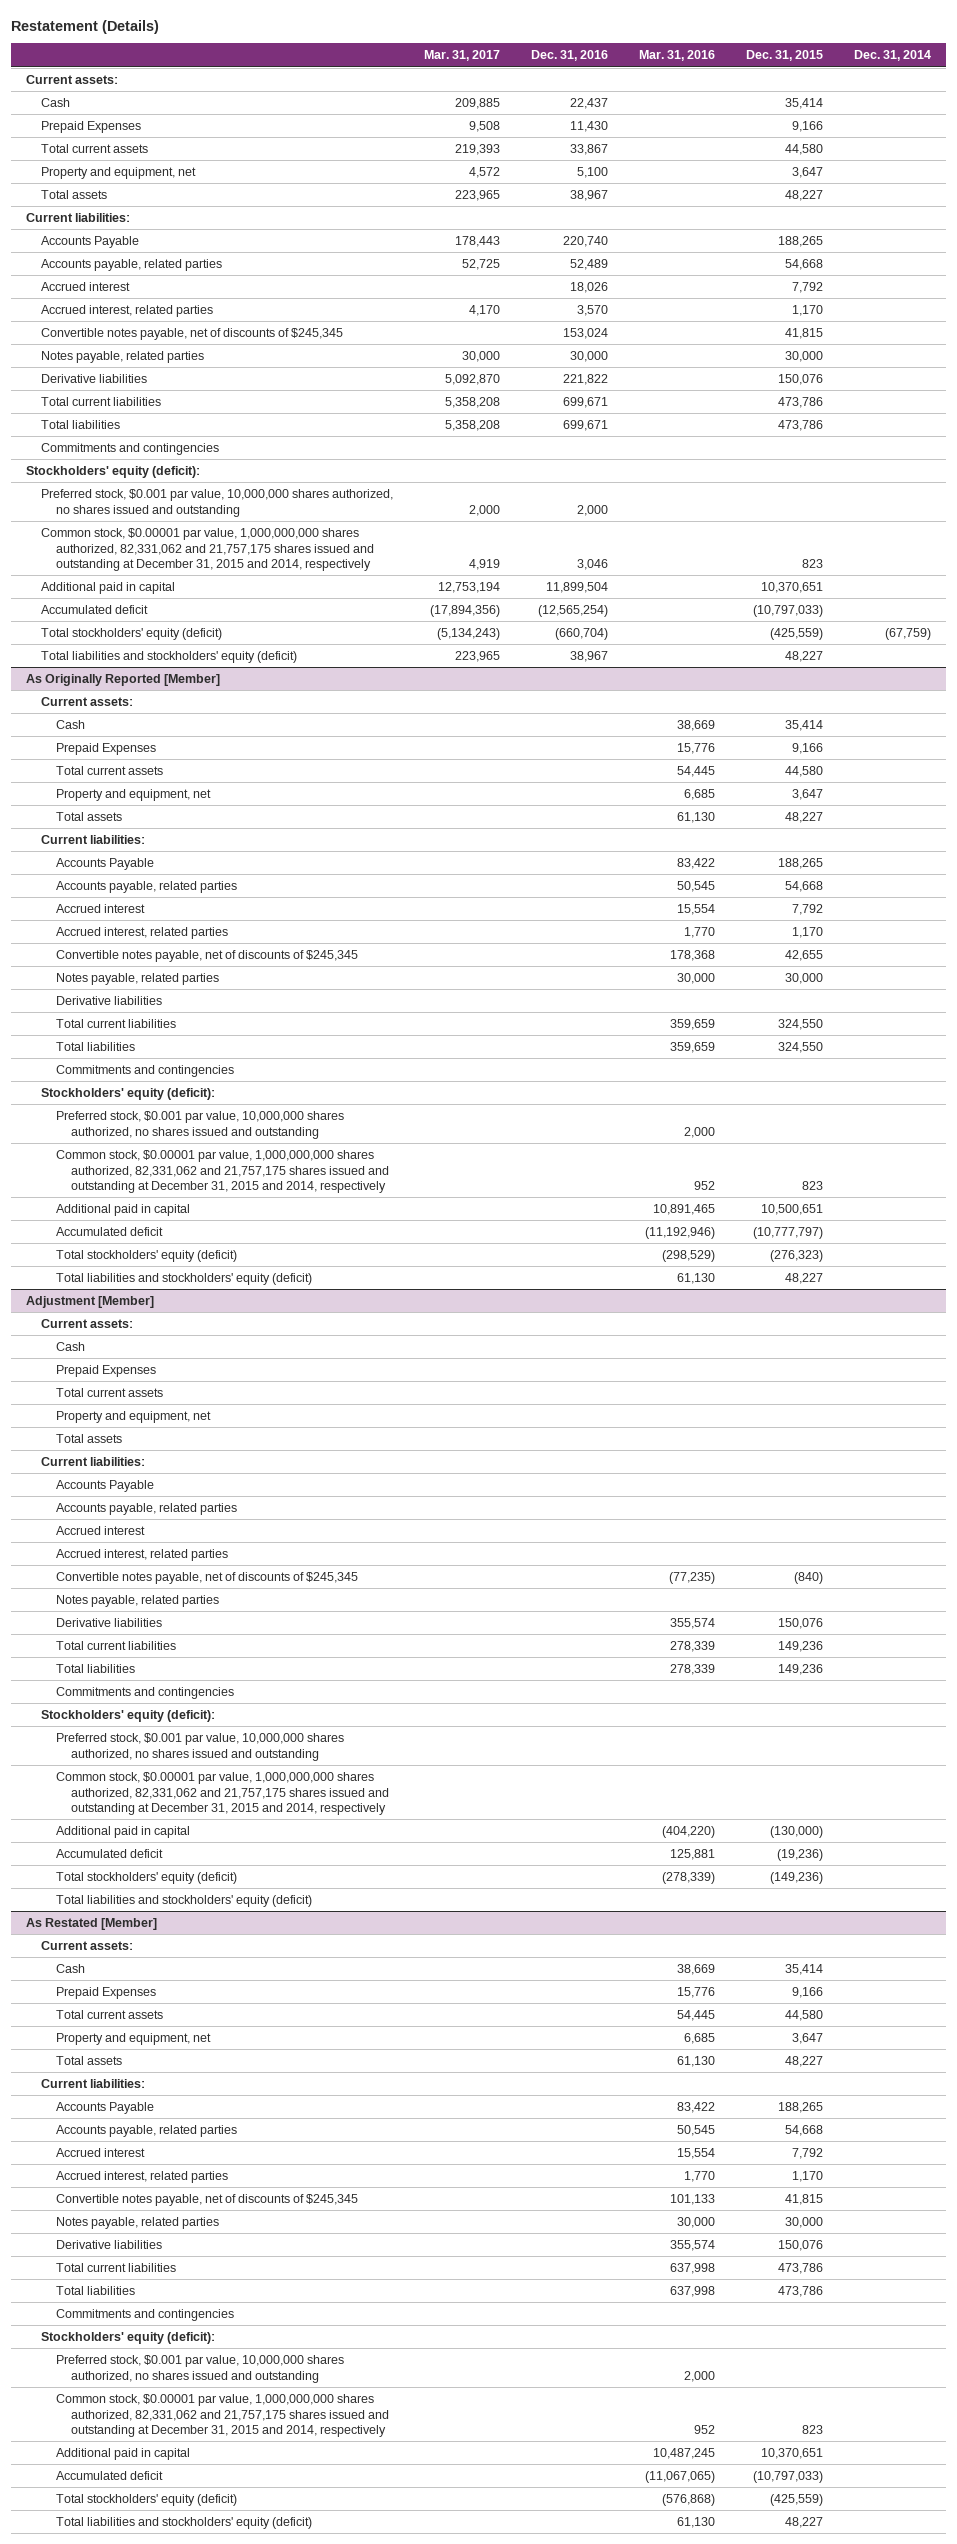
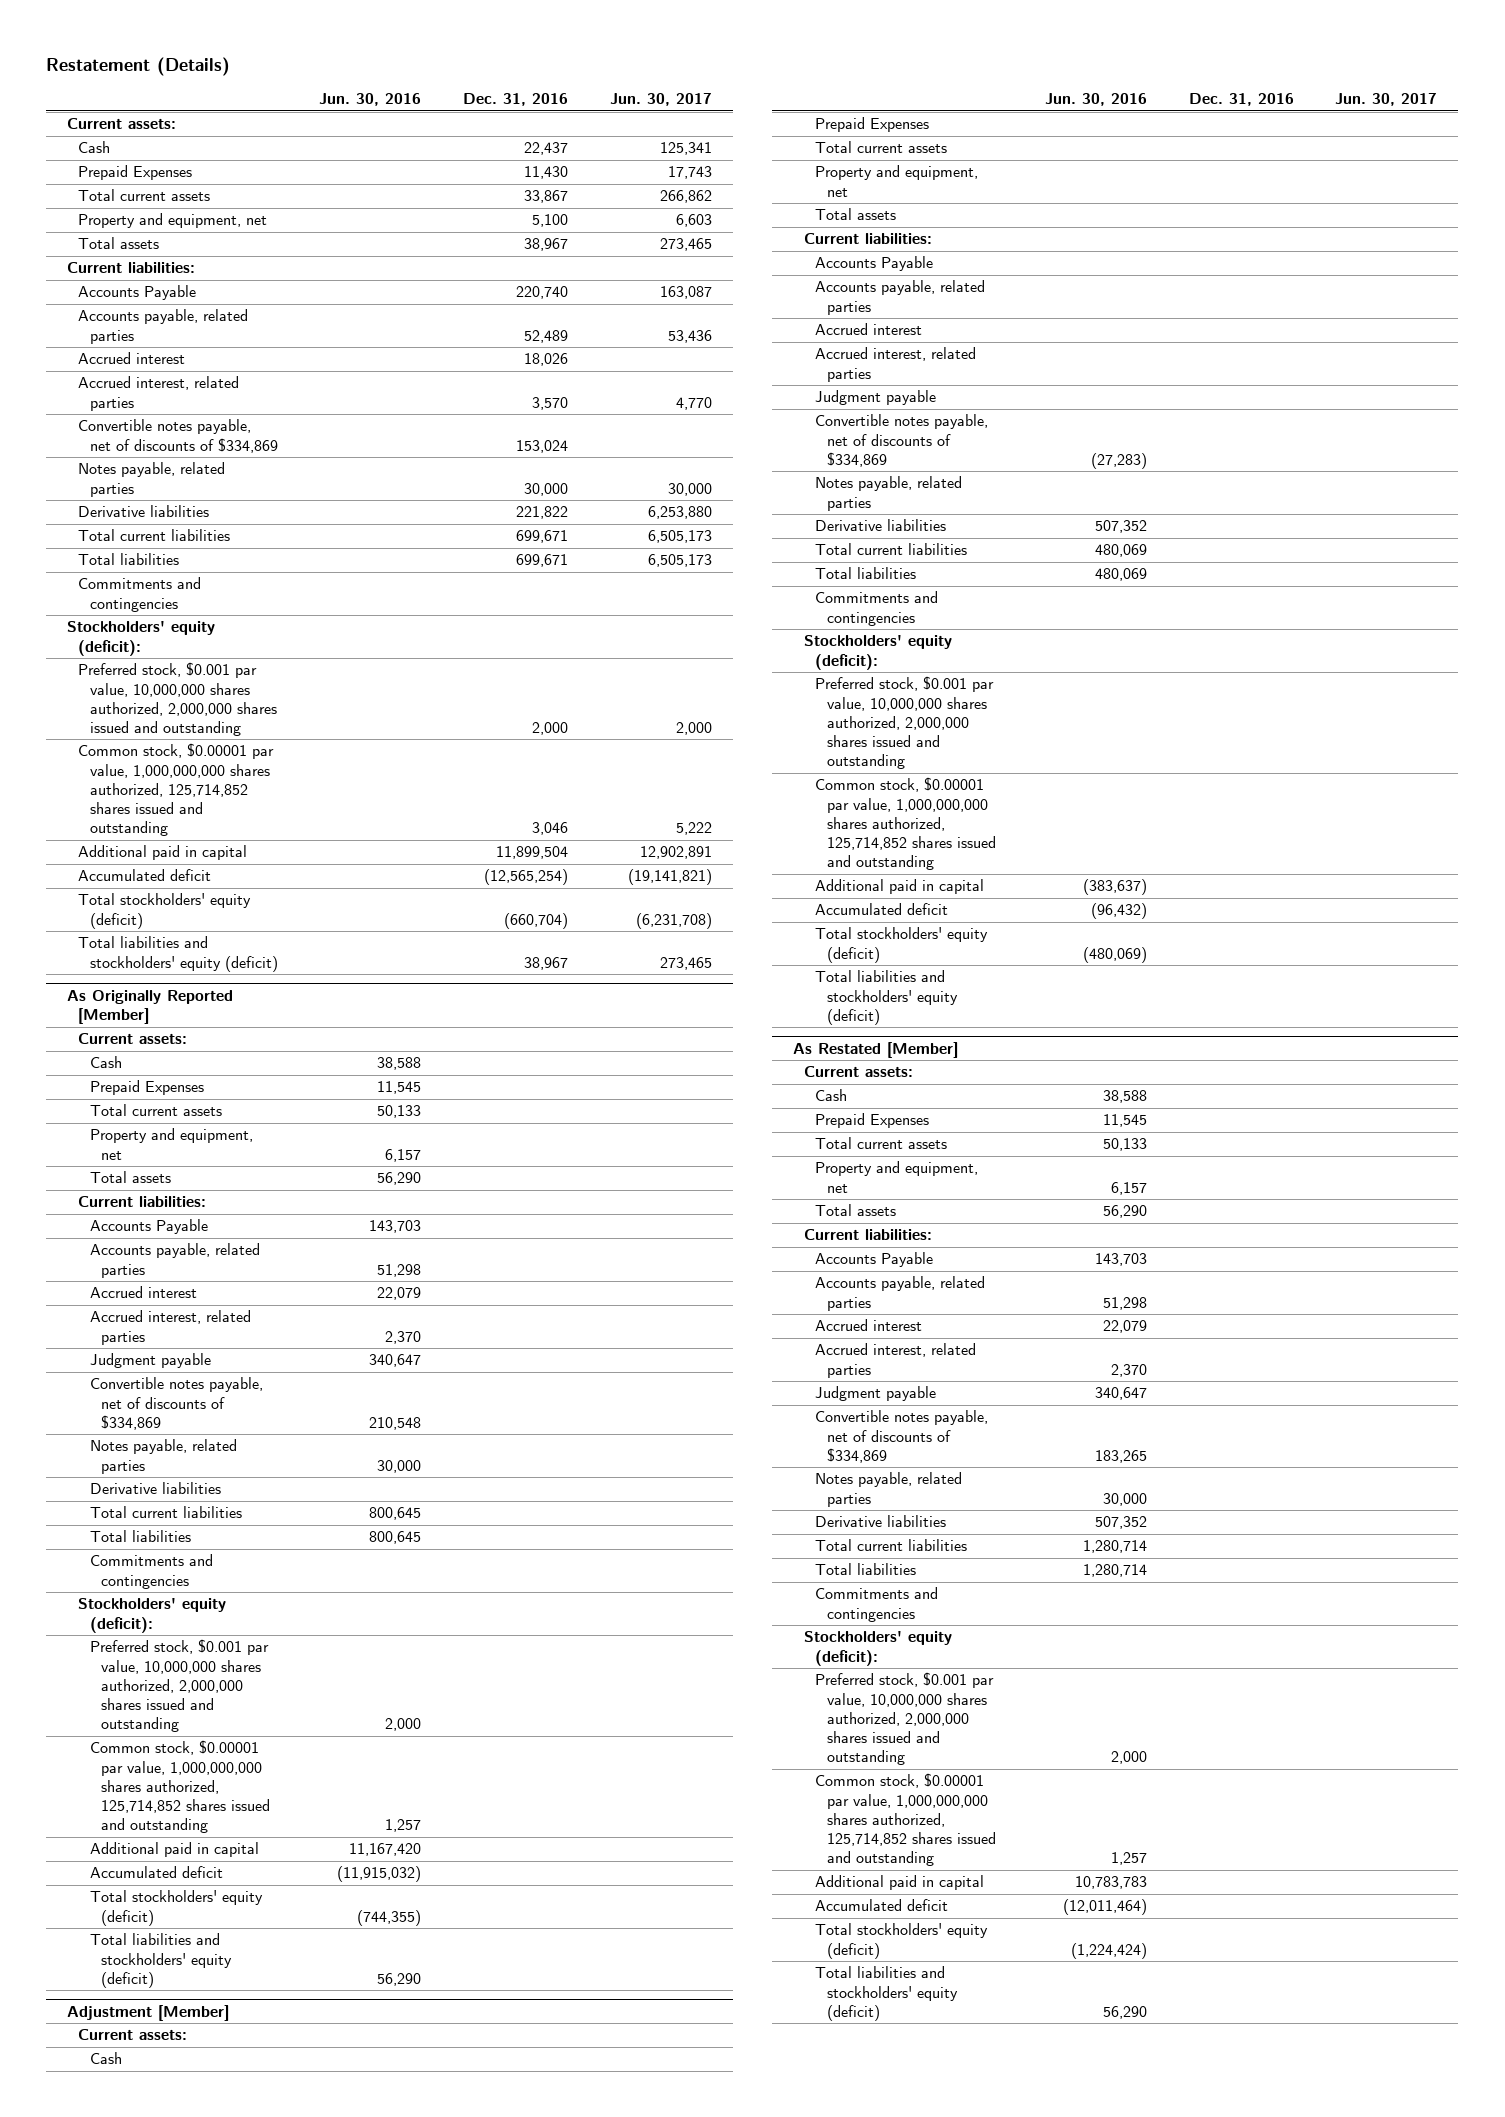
[424,50,501,62] Mar. 31, 2017 -> none
[639,50,716,62] Mar. 31, 2016 -> none
[746,50,824,62] Dec. 31, 2015 -> none
[853,50,931,62] Dec. 31, 2014 -> none
none -> [319,93,422,107] Jun. 30, 2016
none -> [609,93,712,107] Jun. 30, 2017
[41,328,344,341] Convertible notes payable, net of discounts of $245,345 -> [78,419,278,453] Convertible notes payable, net of discounts of $334,869
[41,489,394,517] Preferred stock, $0.001 par value, 10,000,000 shares authorized, no shares issued and outstanding -> [78,662,277,737] Preferred stock, $0.001 par value, 10,000,000 shares authorized, 2,000,000 shares issued and outstanding
[41,528,375,572] Common stock, $0.00001 par value, 1,000,000,000 shares authorized, 82,331,062 and 21,757,175 shares issued and outstanding at December 31, 2015 and 2014, respectively -> [78,743,275,837] Common stock, $0.00001 par value, 1,000,000,000 shares authorized, 125,714,852 shares issued and outstanding
none -> [89,1353,211,1369] Judgment payable
[56,950,359,963] Convertible notes payable, net of discounts of $245,345 -> [89,1377,263,1430] Convertible notes payable, net of discounts of $334,869
[56,1111,345,1139] Preferred stock, $0.001 par value, 10,000,000 shares authorized, no shares issued and outstanding -> [89,1639,269,1733] Preferred stock, $0.001 par value, 10,000,000 shares authorized, 2,000,000 shares issued and outstanding
[56,1150,389,1194] Common stock, $0.00001 par value, 1,000,000,000 shares authorized, 82,331,062 and 21,757,175 shares issued and outstanding at December 31, 2015 and 2014, respectively -> [89,1740,270,1834] Common stock, $0.00001 par value, 1,000,000,000 shares authorized, 125,714,852 shares issued and outstanding
none -> [815,390,937,406] Judgment payable
[56,1572,359,1585] Convertible notes payable, net of discounts of $245,345 -> [815,414,989,467] Convertible notes payable, net of discounts of $334,869
[56,1733,345,1761] Preferred stock, $0.001 par value, 10,000,000 shares authorized, no shares issued and outstanding -> [815,676,995,770] Preferred stock, $0.001 par value, 10,000,000 shares authorized, 2,000,000 shares issued and outstanding
[56,1772,389,1816] Common stock, $0.00001 par value, 1,000,000,000 shares authorized, 82,331,062 and 21,757,175 shares issued and outstanding at December 31, 2015 and 2014, respectively -> [815,777,996,871] Common stock, $0.00001 par value, 1,000,000,000 shares authorized, 125,714,852 shares issued and outstanding
none -> [815,1386,937,1402] Judgment payable
[56,2194,359,2207] Convertible notes payable, net of discounts of $245,345 -> [815,1410,989,1463] Convertible notes payable, net of discounts of $334,869
[56,2355,345,2383] Preferred stock, $0.001 par value, 10,000,000 shares authorized, no shares issued and outstanding -> [815,1672,995,1766] Preferred stock, $0.001 par value, 10,000,000 shares authorized, 2,000,000 shares issued and outstanding
[56,2394,389,2438] Common stock, $0.00001 par value, 1,000,000,000 shares authorized, 82,331,062 and 21,757,175 shares issued and outstanding at December 31, 2015 and 2014, respectively -> [815,1773,996,1867] Common stock, $0.00001 par value, 1,000,000,000 shares authorized, 125,714,852 shares issued and outstanding

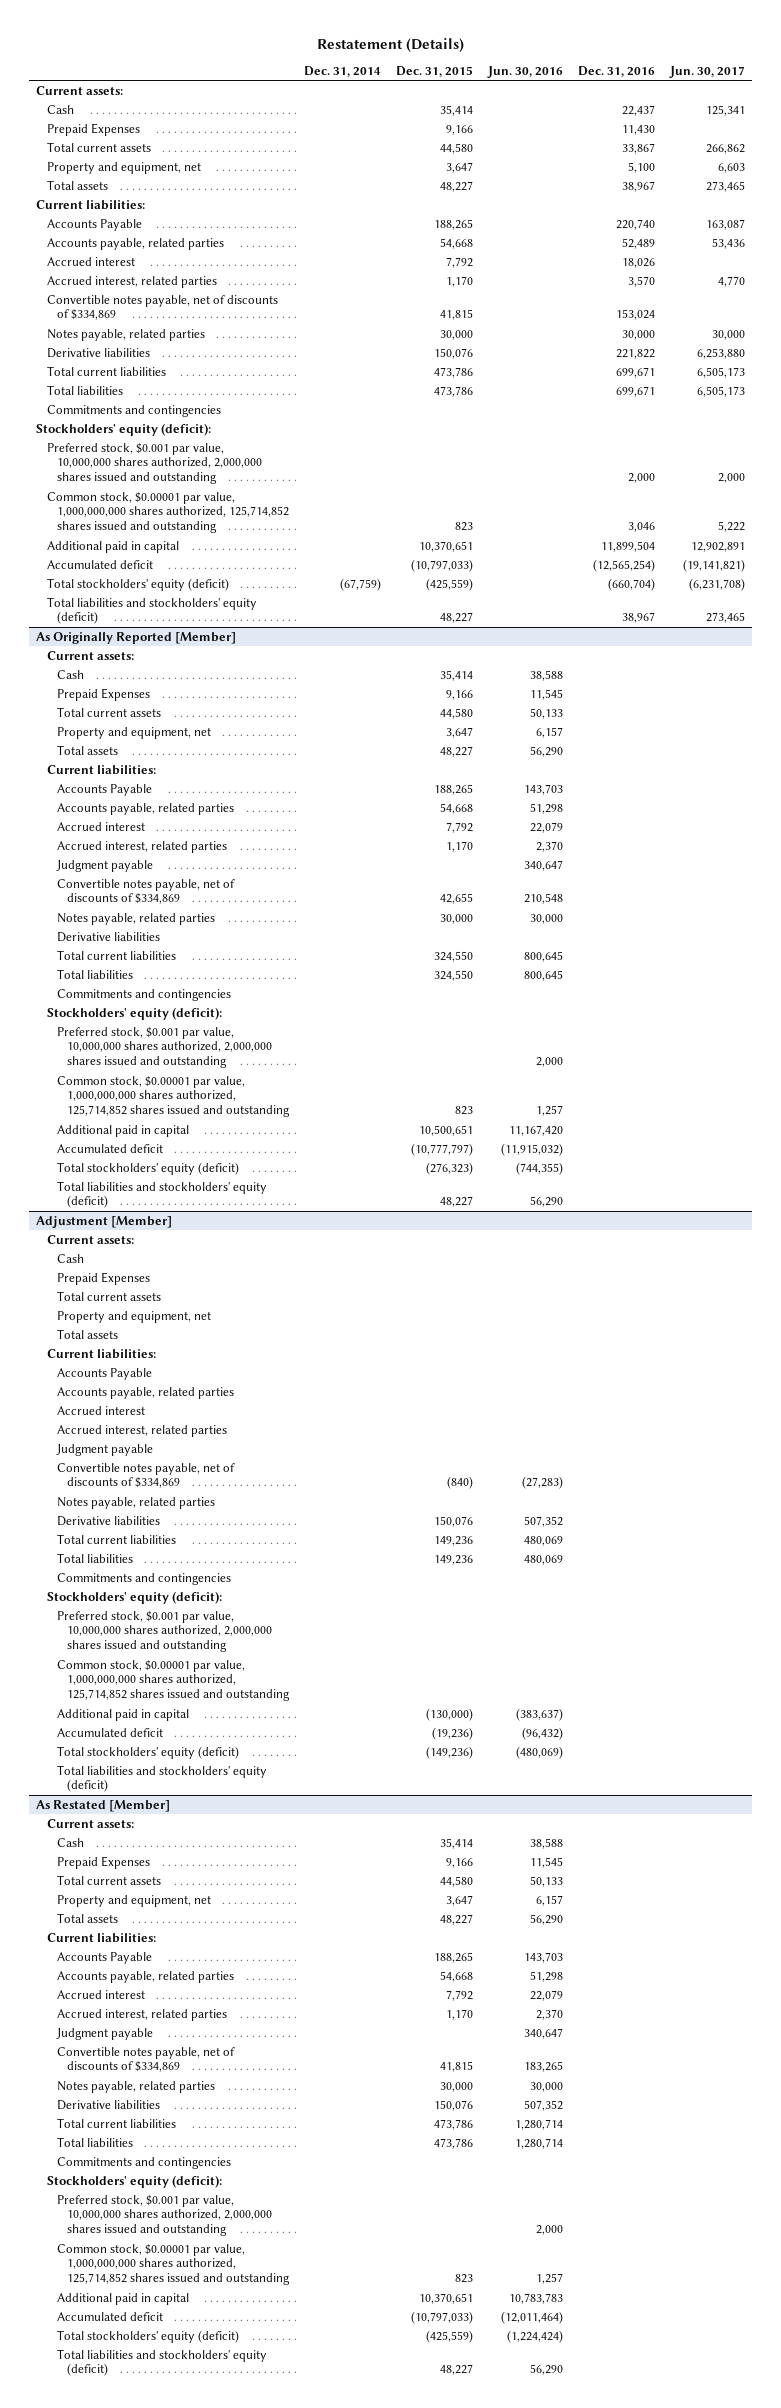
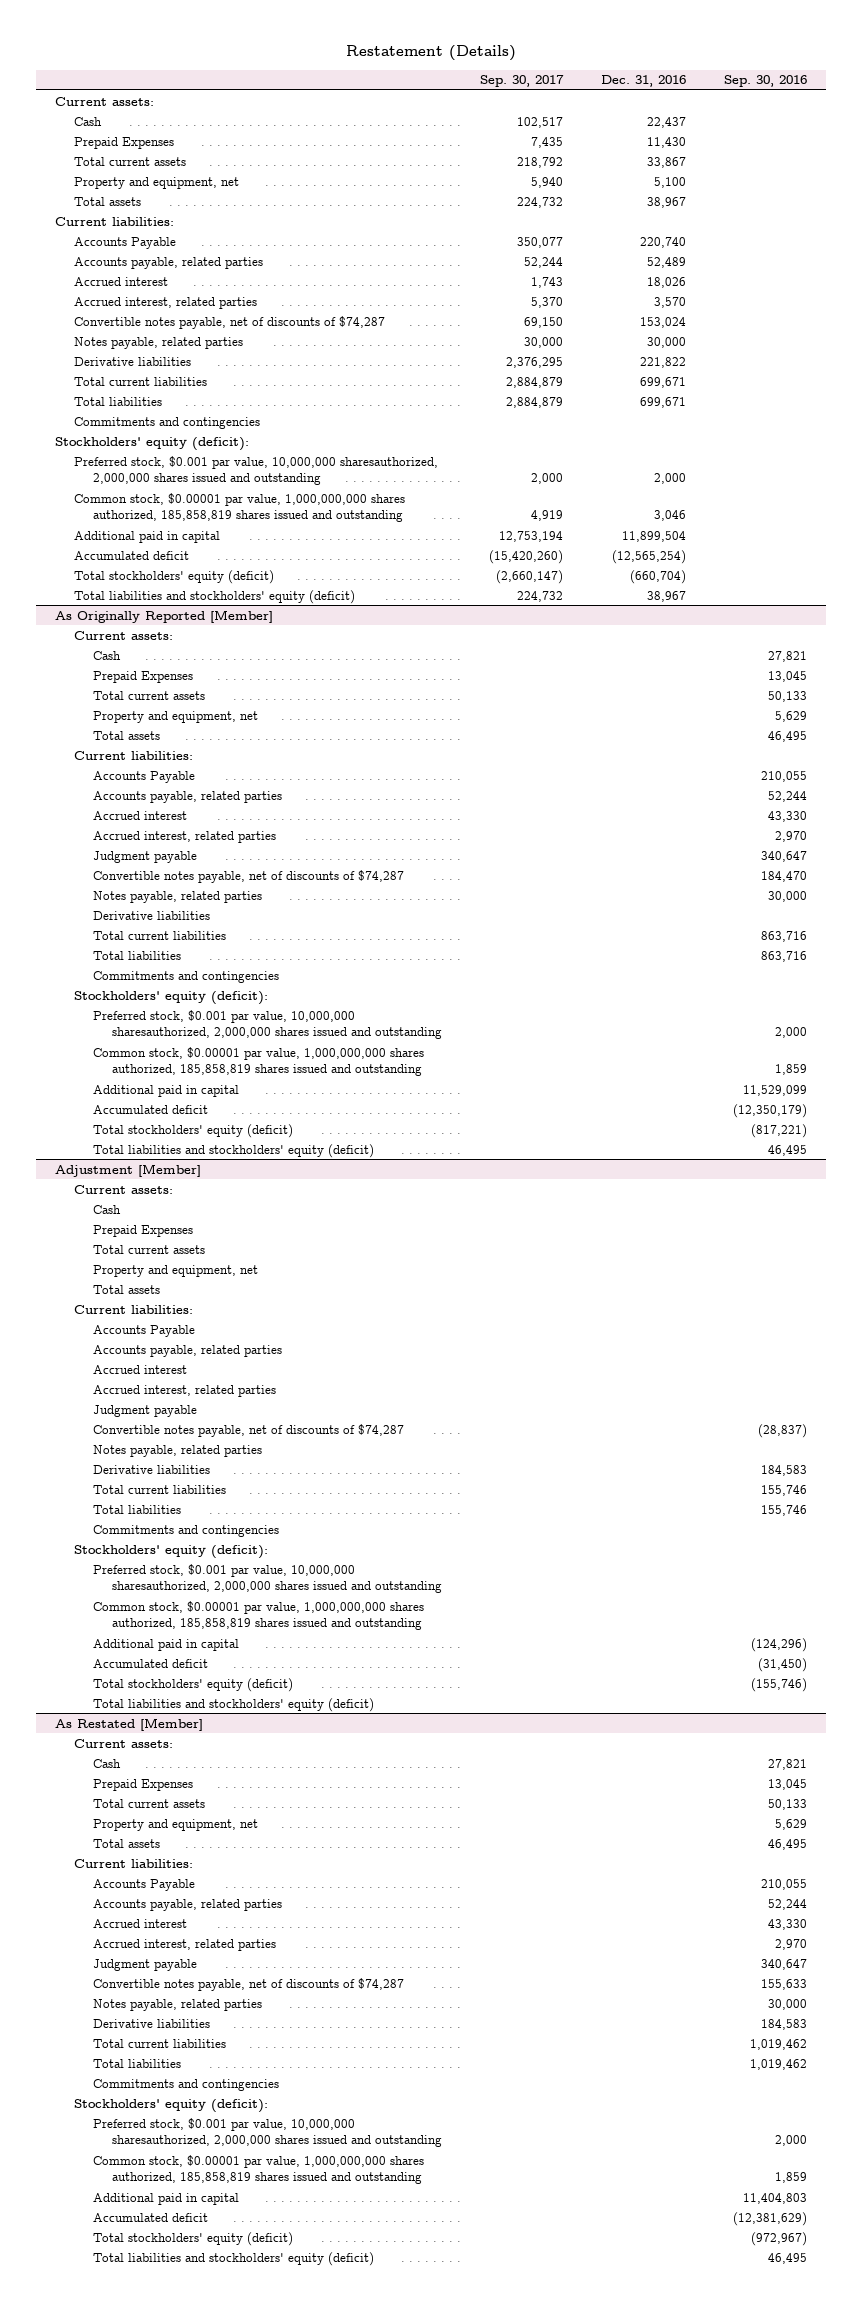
[304,66,382,78] Dec. 31, 2014 -> none
[396,66,474,78] Dec. 31, 2015 -> none
[487,66,564,79] Jun. 30, 2016 -> none
[668,66,745,79] Jun. 30, 2017 -> none
none -> [480,75,565,88] Sep. 30, 2017
none -> [724,75,808,88] Sep. 30, 2016
[46,294,278,321] Convertible notes payable, net of discounts of $334,869 -> [74,315,386,329] Convertible notes payable, net of discounts of $74,287
[46,442,262,485] Preferred stock, $0.001 par value, 10,000,000 shares authorized, 2,000,000 shares issued and outstanding -> [74,455,439,486] Preferred stock, $0.001 par value, 10,000,000 sharesauthorized, 2,000,000 shares issued and outstanding
[46,491,289,534] Common stock, $0.00001 par value, 1,000,000,000 shares authorized, 125,714,852 shares issued and outstanding -> [74,492,406,523] Common stock, $0.00001 par value, 1,000,000,000 shares authorized, 185,858,819 shares issued and outstanding
[56,878,235,905] Convertible notes payable, net of discounts of $334,869 -> [93,869,405,883] Convertible notes payable, net of discounts of $74,287
[56,1026,273,1069] Preferred stock, $0.001 par value, 10,000,000 shares authorized, 2,000,000 shares issued and outstanding -> [93,1009,443,1040] Preferred stock, $0.001 par value, 10,000,000 sharesauthorized, 2,000,000 shares issued and outstanding
[56,1075,291,1118] Common stock, $0.00001 par value, 1,000,000,000 shares authorized, 125,714,852 shares issued and outstanding -> [93,1046,425,1077] Common stock, $0.00001 par value, 1,000,000,000 shares authorized, 185,858,819 shares issued and outstanding
[56,1462,235,1489] Convertible notes payable, net of discounts of $334,869 -> [93,1423,405,1437] Convertible notes payable, net of discounts of $74,287
[56,1610,273,1653] Preferred stock, $0.001 par value, 10,000,000 shares authorized, 2,000,000 shares issued and outstanding -> [93,1563,443,1594] Preferred stock, $0.001 par value, 10,000,000 sharesauthorized, 2,000,000 shares issued and outstanding
[56,1659,291,1702] Common stock, $0.00001 par value, 1,000,000,000 shares authorized, 125,714,852 shares issued and outstanding -> [93,1600,425,1631] Common stock, $0.00001 par value, 1,000,000,000 shares authorized, 185,858,819 shares issued and outstanding
[56,2046,235,2073] Convertible notes payable, net of discounts of $334,869 -> [93,1977,405,1991] Convertible notes payable, net of discounts of $74,287
[56,2194,273,2237] Preferred stock, $0.001 par value, 10,000,000 shares authorized, 2,000,000 shares issued and outstanding -> [93,2117,443,2148] Preferred stock, $0.001 par value, 10,000,000 sharesauthorized, 2,000,000 shares issued and outstanding
[56,2243,291,2286] Common stock, $0.00001 par value, 1,000,000,000 shares authorized, 125,714,852 shares issued and outstanding -> [93,2154,425,2185] Common stock, $0.00001 par value, 1,000,000,000 shares authorized, 185,858,819 shares issued and outstanding

